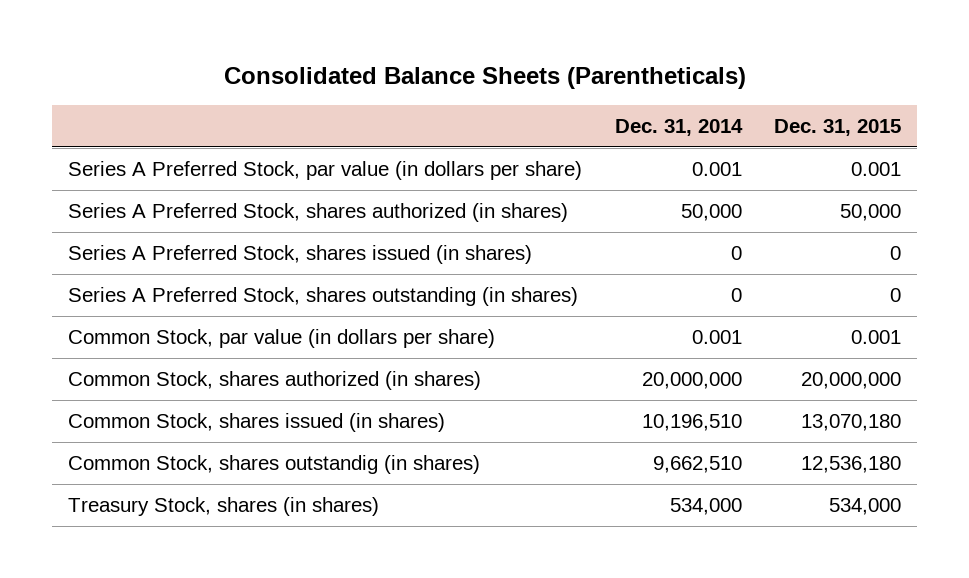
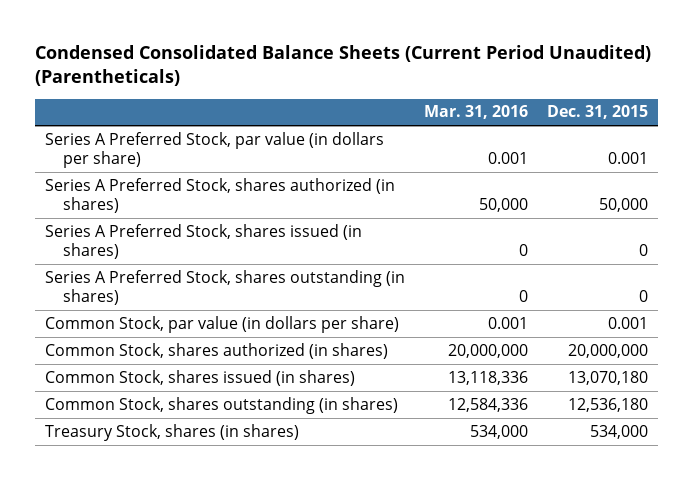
[223,67,746,90] Consolidated Balance Sheets (Parentheticals) -> [35,45,652,87] Condensed Consolidated Balance Sheets (Current Period Unaudited) (Parentheticals)
[614,118,743,136] Dec. 31, 2014 -> none
none -> [424,105,529,120] Mar. 31, 2016
[68,455,481,475] Common Stock, shares outstandig (in shares) -> [44,396,398,414] Common Stock, shares outstanding (in shares)

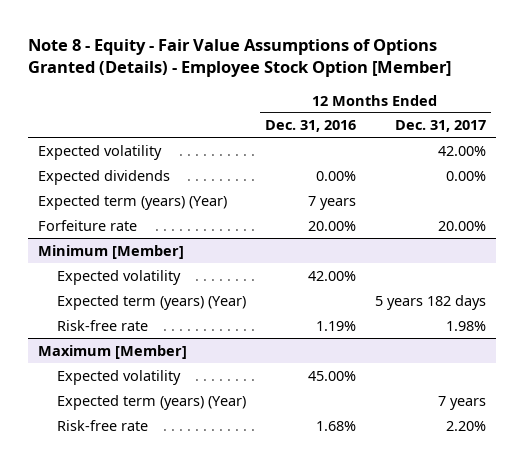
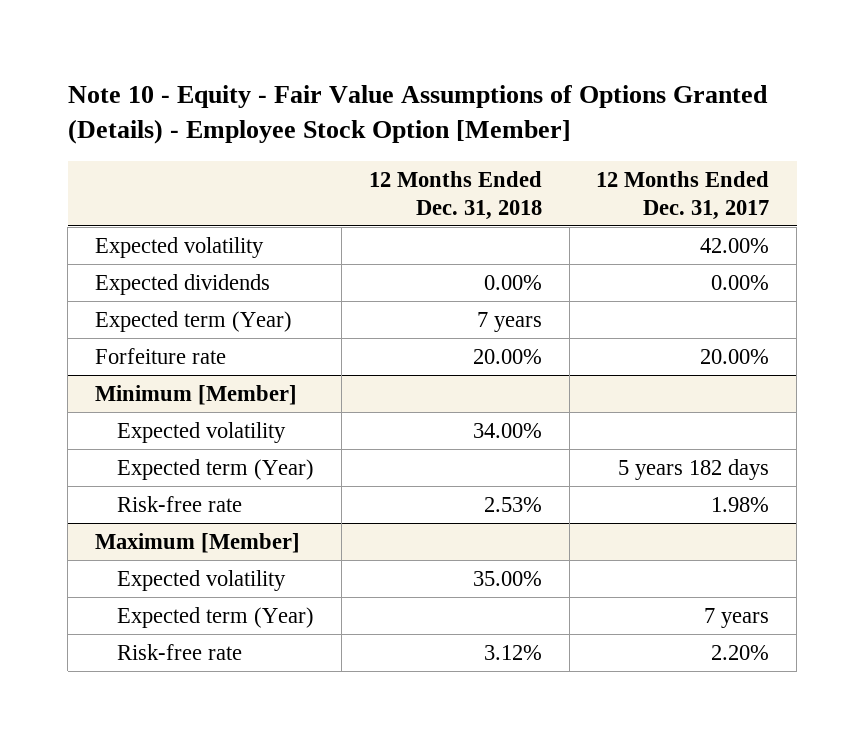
[28,38,452,78] Note 8 - Equity - Fair Value Assumptions of Options Granted (Details) - Employee Stock Option [Member] -> [67,84,768,144] Note 10 - Equity - Fair Value Assumptions of Options Granted (Details) - Employee Stock Option [Member]
[264,120,356,133] Dec. 31, 2016 -> none
none -> [368,170,542,220] 12 Months Ended Dec. 31, 2018
[37,194,227,210] Expected term (years) (Year) -> [94,311,292,333] Expected term (Year)
[56,294,246,310] Expected term (years) (Year) -> [117,459,315,481] Expected term (Year)
[56,394,246,410] Expected term (years) (Year) -> [117,607,315,629] Expected term (Year)

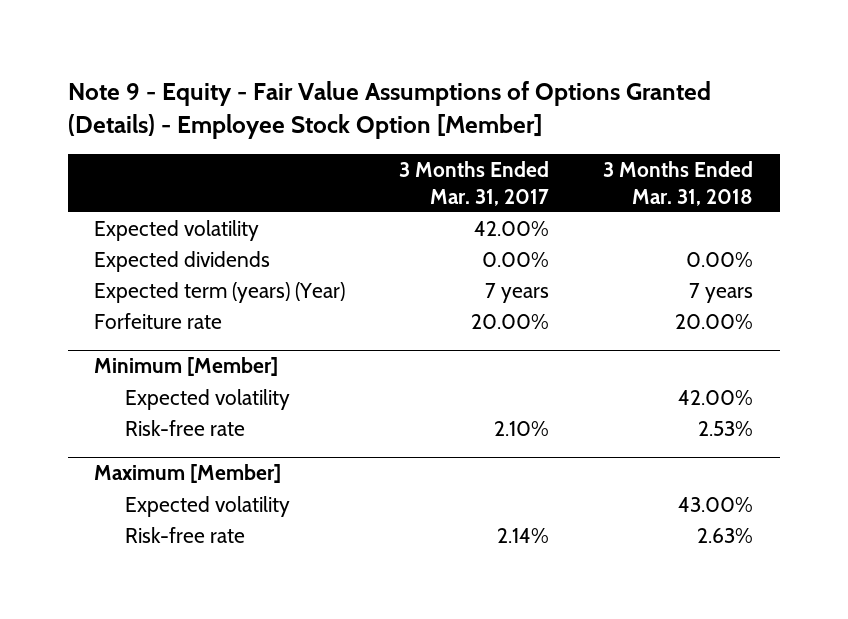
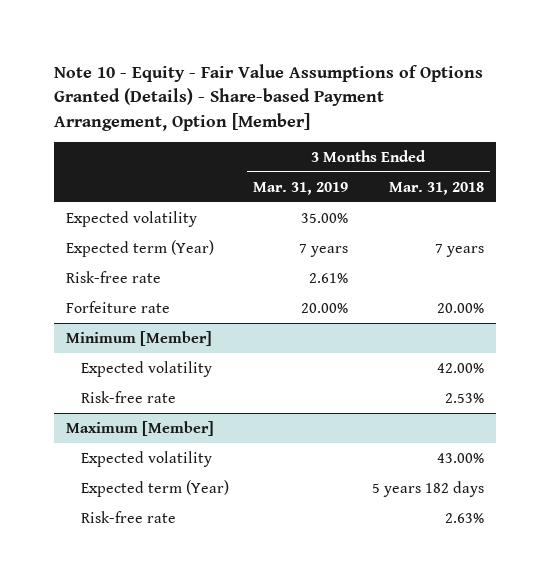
[67,81,711,140] Note 9 - Equity - Fair Value Assumptions of Options Granted (Details) - Employee Stock Option [Member] -> [54,64,484,131] Note 10 - Equity - Fair Value Assumptions of Options Granted (Details) - Share-based Payment Arrangement, Option [Member]
[399,161,550,206] 3 Months Ended Mar. 31, 2017 -> none
none -> [252,181,348,195] Mar. 31, 2019
[94,251,271,273] Expected dividends -> none
[94,282,346,304] Expected term (years) (Year) -> [66,239,215,257] Expected term (Year)
none -> [66,270,162,283] Risk-free rate
none -> [80,479,229,497] Expected term (Year)

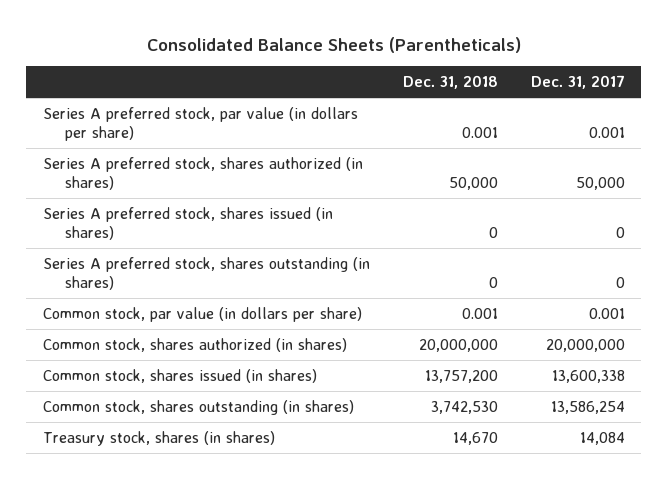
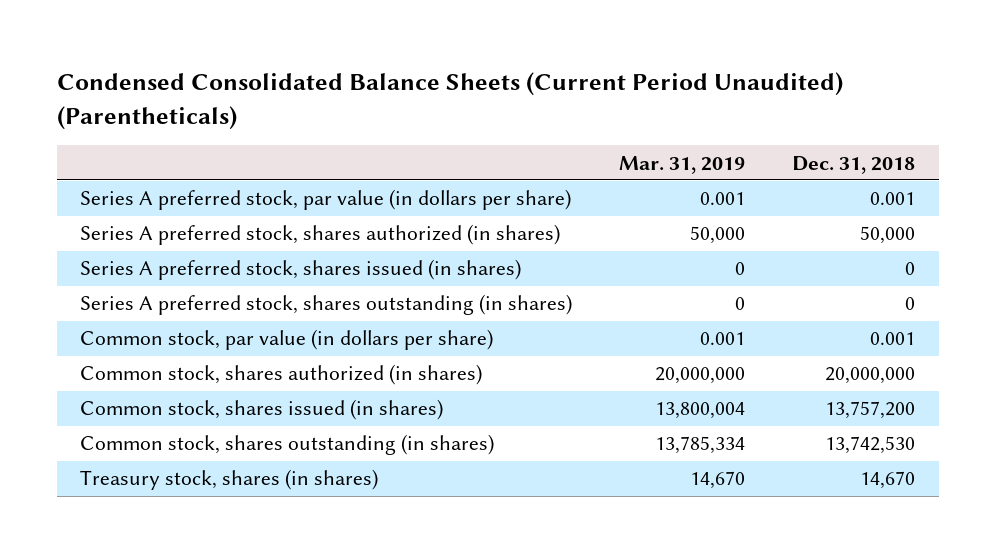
[146,36,521,53] Consolidated Balance Sheets (Parentheticals) -> [56,72,843,130] Condensed Consolidated Balance Sheets (Current Period Unaudited) (Parentheticals)
[530,75,625,90] Dec. 31, 2017 -> none
none -> [619,155,746,174] Mar. 31, 2019
[430,400,498,414] 3,742,530 -> [825,436,916,455] 13,742,530

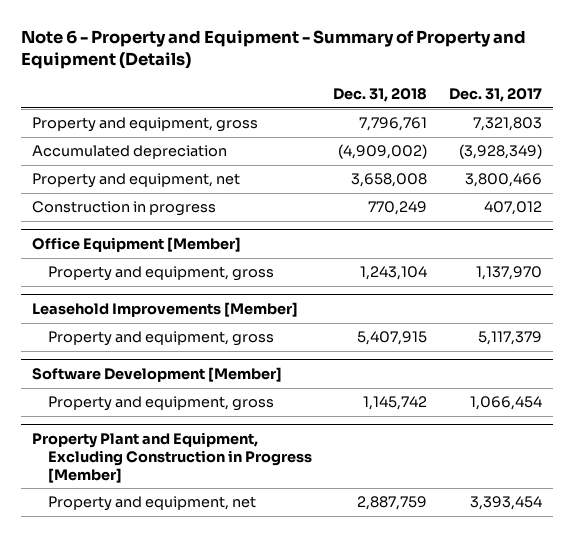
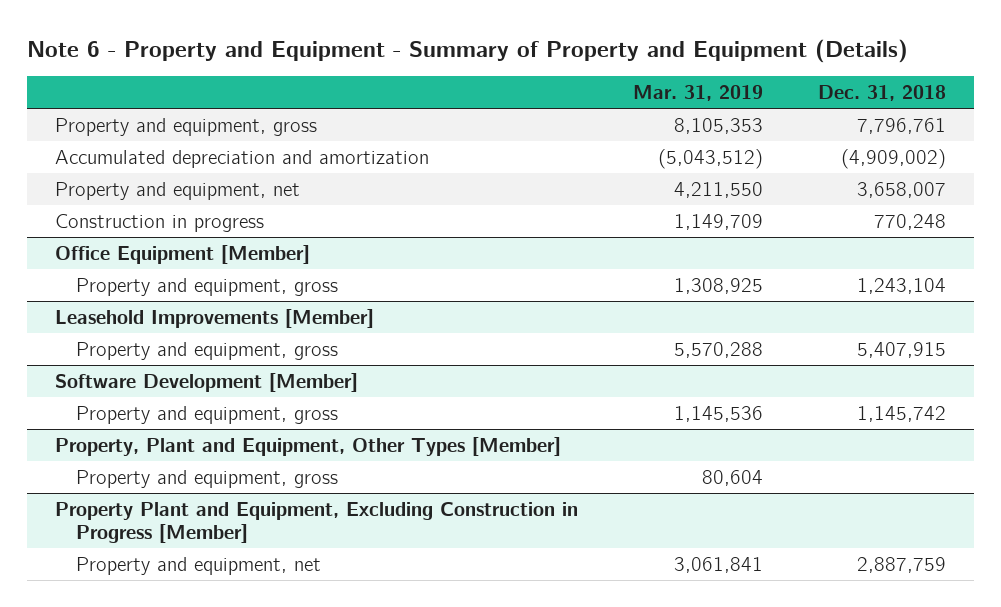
[449,87,543,102] Dec. 31, 2017 -> none
none -> [633,85,764,102] Mar. 31, 2019
[31,145,227,160] Accumulated depreciation -> [54,149,429,168] Accumulated depreciation and amortization
[351,173,428,188] 3,658,008 -> [857,181,947,198] 3,658,007
[368,201,428,216] 770,249 -> [874,213,947,230] 770,248
none -> [54,436,561,456] Property, Plant and Equipment, Other Types [Member]
none -> [75,469,338,488] Property and equipment, gross

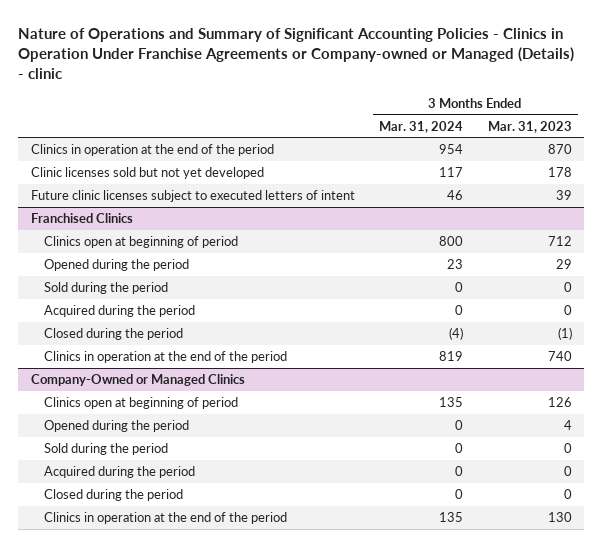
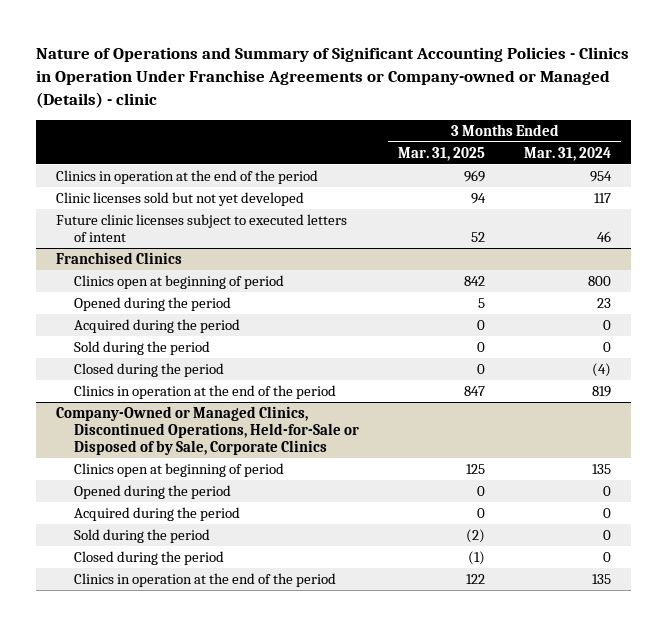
[487,120,572,133] Mar. 31, 2023 -> none
none -> [398,146,486,161] Mar. 31, 2025
[44,281,169,294] Sold during the period -> [74,340,211,355] Sold during the period
[30,373,245,386] Company-Owned or Managed Clinics -> none
none -> [55,405,360,456] Company-Owned or Managed Clinics, Discontinued Operations, Held-for-Sale or Disposed of by Sale, Corporate Clinics
[44,442,169,455] Sold during the period -> none
none -> [74,528,211,543] Sold during the period

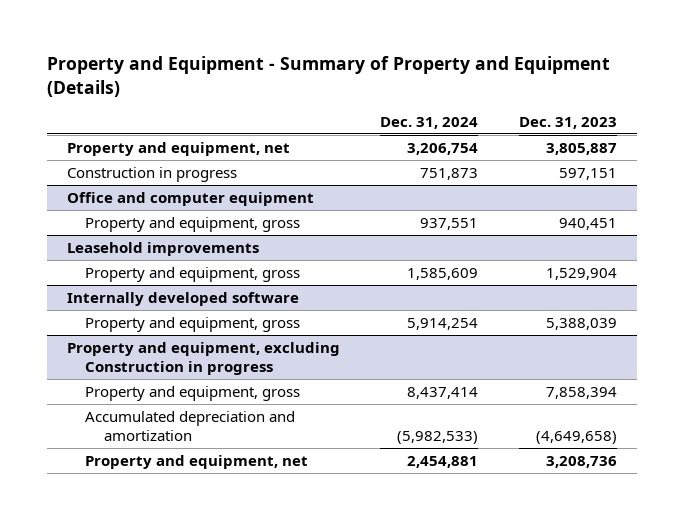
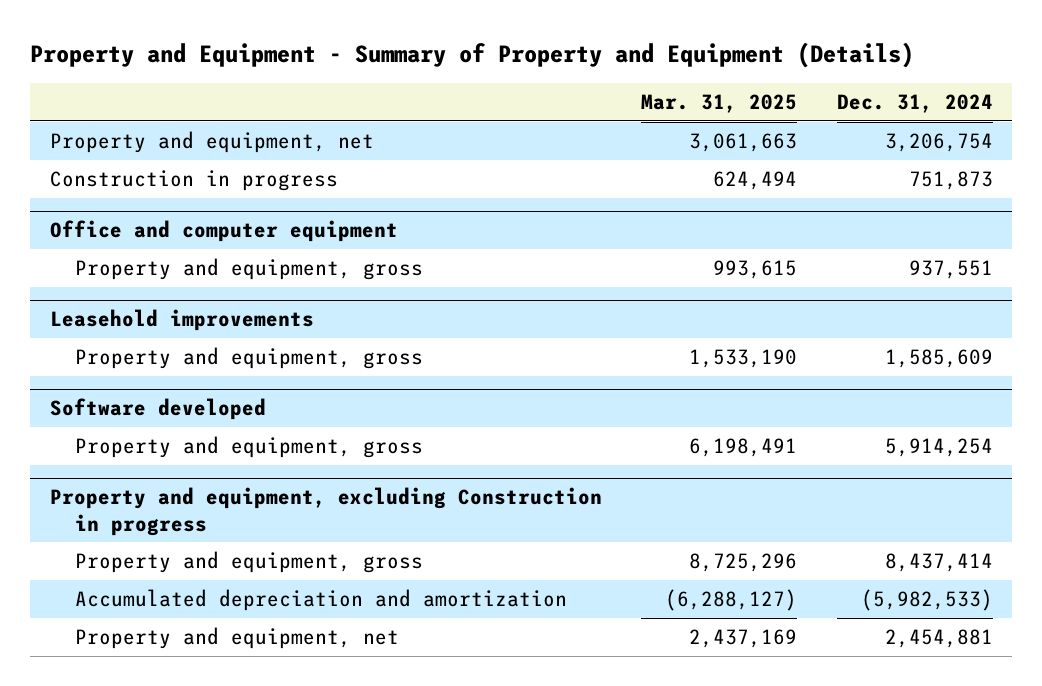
[518,116,617,129] Dec. 31, 2023 -> none
none -> [641,93,798,113] Mar. 31, 2025
[66,291,299,306] Internally developed software -> [49,398,266,421] Software developed

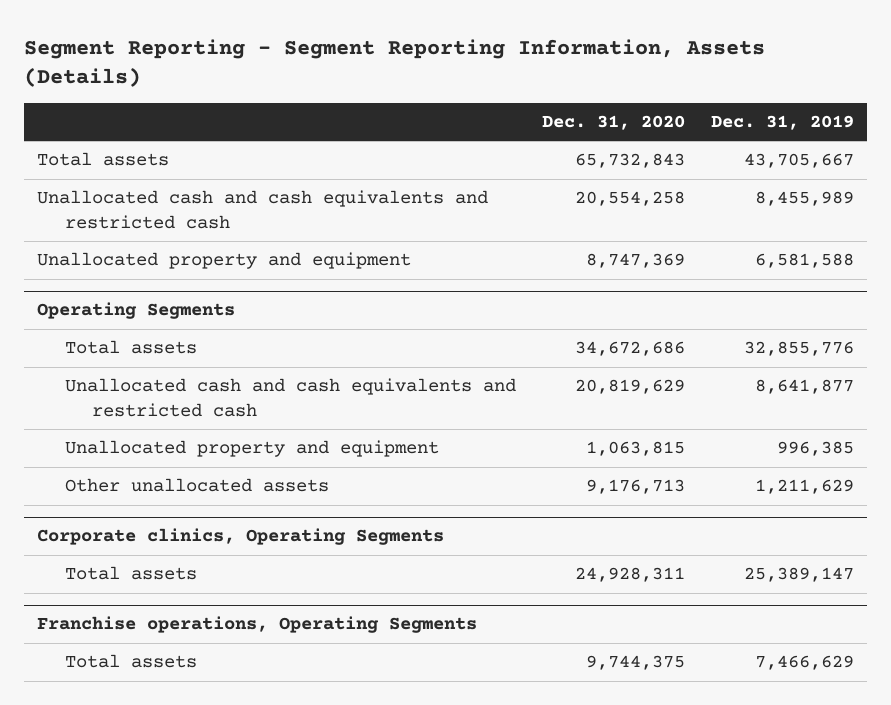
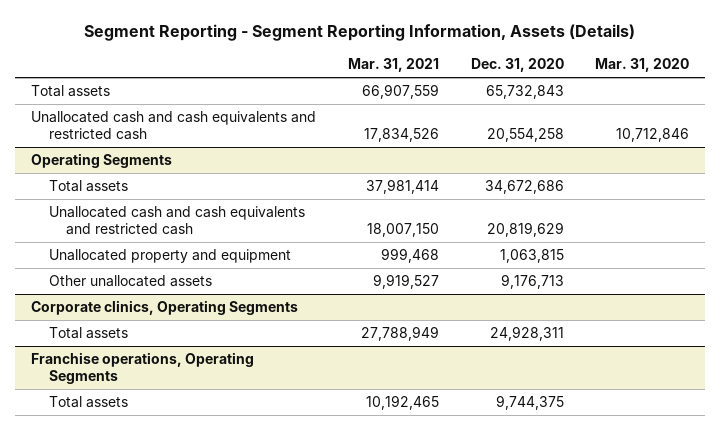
[710,114,854,130] Dec. 31, 2019 -> none
none -> [347,58,439,73] Mar. 31, 2021
none -> [595,58,690,73] Mar. 31, 2020
[37,252,412,270] Unallocated property and equipment -> none

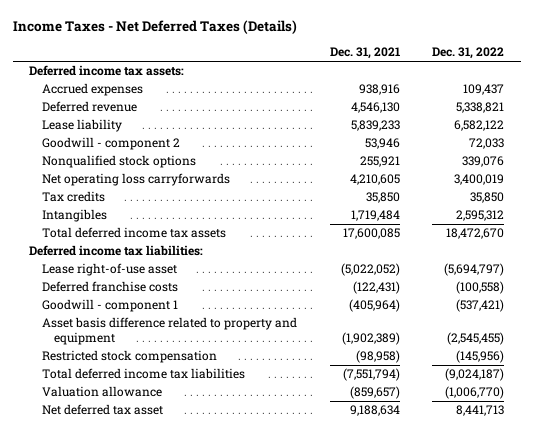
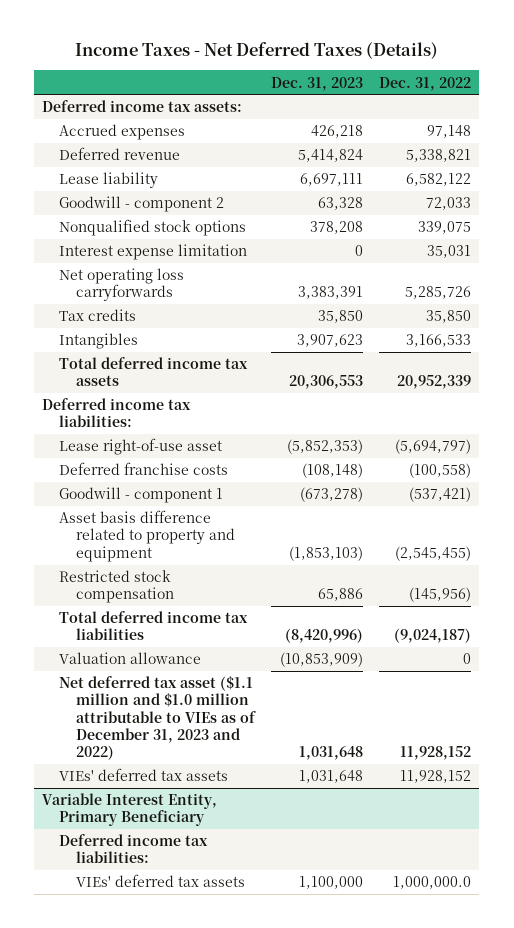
[329,47,400,60] Dec. 31, 2021 -> none
none -> [271,76,364,91] Dec. 31, 2023
[463,84,505,96] 109,437 -> [427,125,472,139] 97,148
[462,156,505,168] 339,076 -> [418,221,472,235] 339,075
none -> [59,244,248,261] Interest expense limitation
[454,174,505,186] 3,400,019 -> [405,286,472,300] 5,285,726
[456,210,505,222] 2,595,312 -> [406,334,472,348] 3,166,533
[446,228,505,240] 18,472,670 -> [397,375,472,390] 20,952,339
[445,386,505,400] (1,006,770) -> [463,653,472,665] 0
[41,404,163,416] Net deferred tax asset -> [59,676,257,761] Net deferred tax asset ($1.1 million and $1.0 million attributable to VIEs as of December 31, 2023 and 2022)
[456,405,505,417] 8,441,713 -> [400,746,472,761] 11,928,152
none -> [59,768,229,782] VIEs' deferred tax assets
none -> [42,793,218,827] Variable Interest Entity, Primary Beneficiary
none -> [59,834,209,864] Deferred income tax liabilities:
none -> [76,874,246,888] VIEs' deferred tax assets

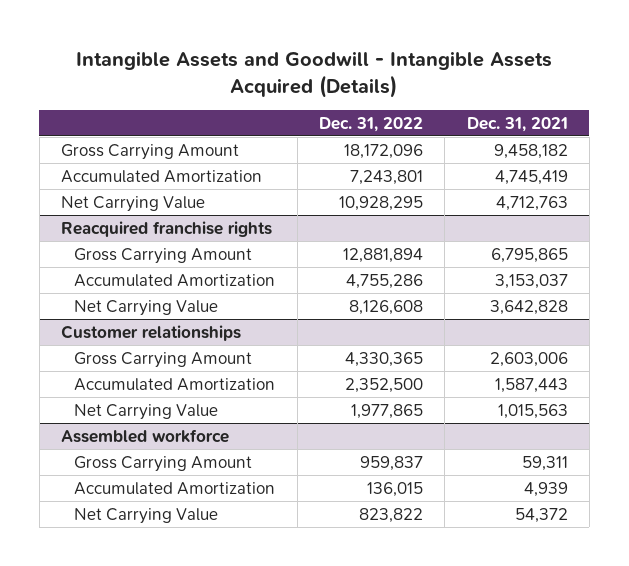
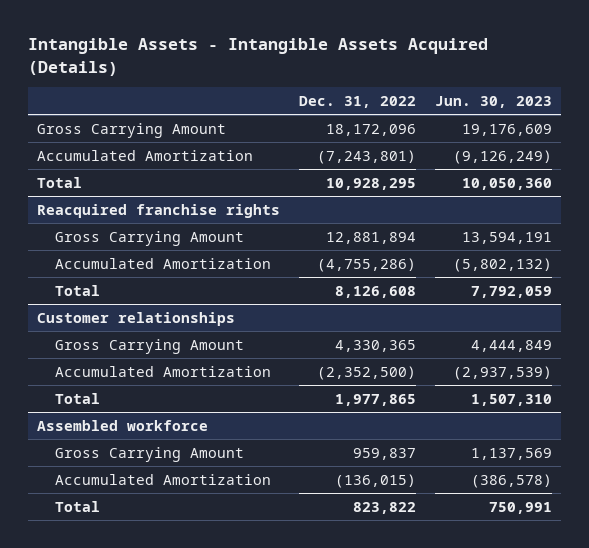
[76,50,553,98] Intangible Assets and Goodwill - Intangible Assets Acquired (Details) -> [28,38,489,76] Intangible Assets - Intangible Assets Acquired (Details)
[466,116,568,132] Dec. 31, 2021 -> none
none -> [434,95,552,108] Jun. 30, 2023
[349,169,423,185] 7,243,801 -> [317,149,417,164] (7,243,801)
[61,195,206,212] Net Carrying Value -> [37,176,83,188] Total
[345,273,423,289] 4,755,286 -> [317,257,417,272] (4,755,286)
[74,299,219,316] Net Carrying Value -> [55,284,101,296] Total
[344,377,423,393] 2,352,500 -> [317,365,417,380] (2,352,500)
[74,403,219,420] Net Carrying Value -> [55,392,101,404] Total
[366,481,423,497] 136,015 -> [335,473,417,488] (136,015)
[74,507,219,524] Net Carrying Value -> [55,500,101,512] Total

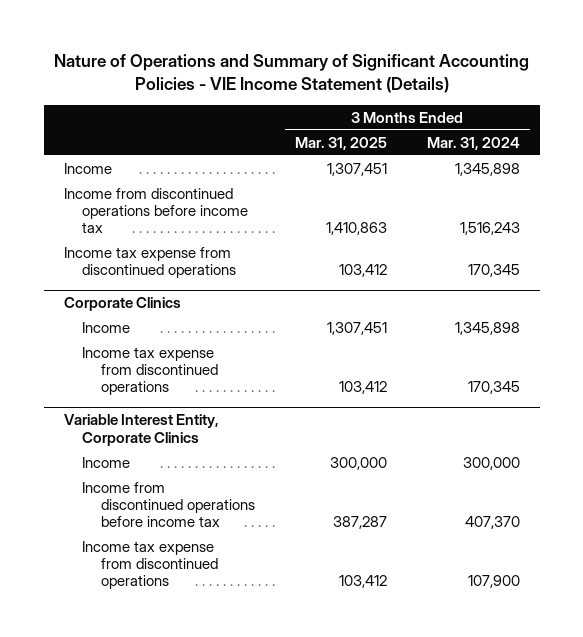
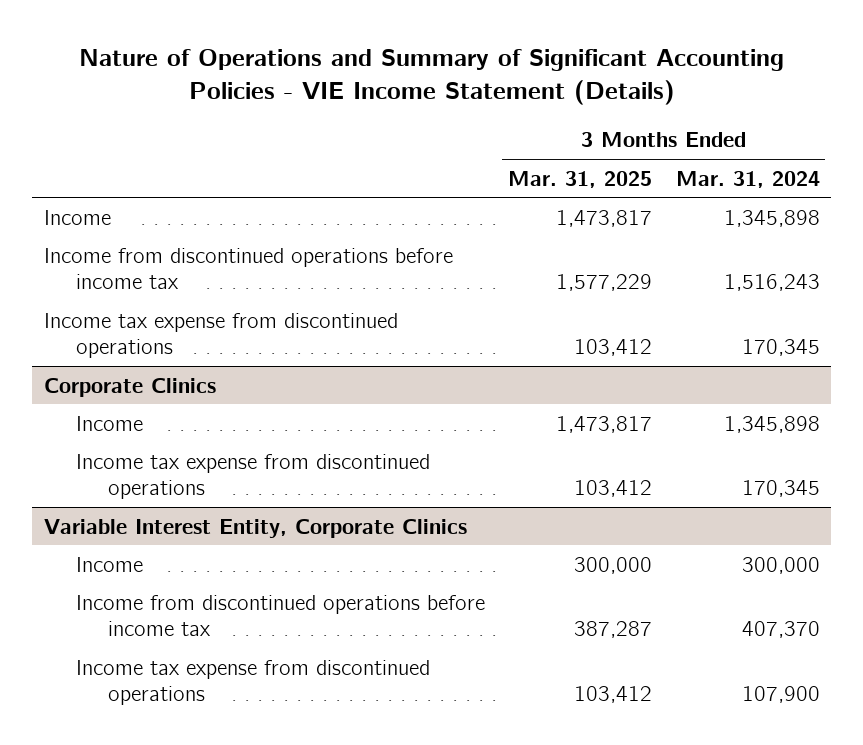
[326,162,387,176] 1,307,451 -> [556,209,653,227] 1,473,817
[325,222,387,236] 1,410,863 -> [556,273,653,291] 1,577,229
[326,321,387,335] 1,307,451 -> [556,415,653,433] 1,473,817

